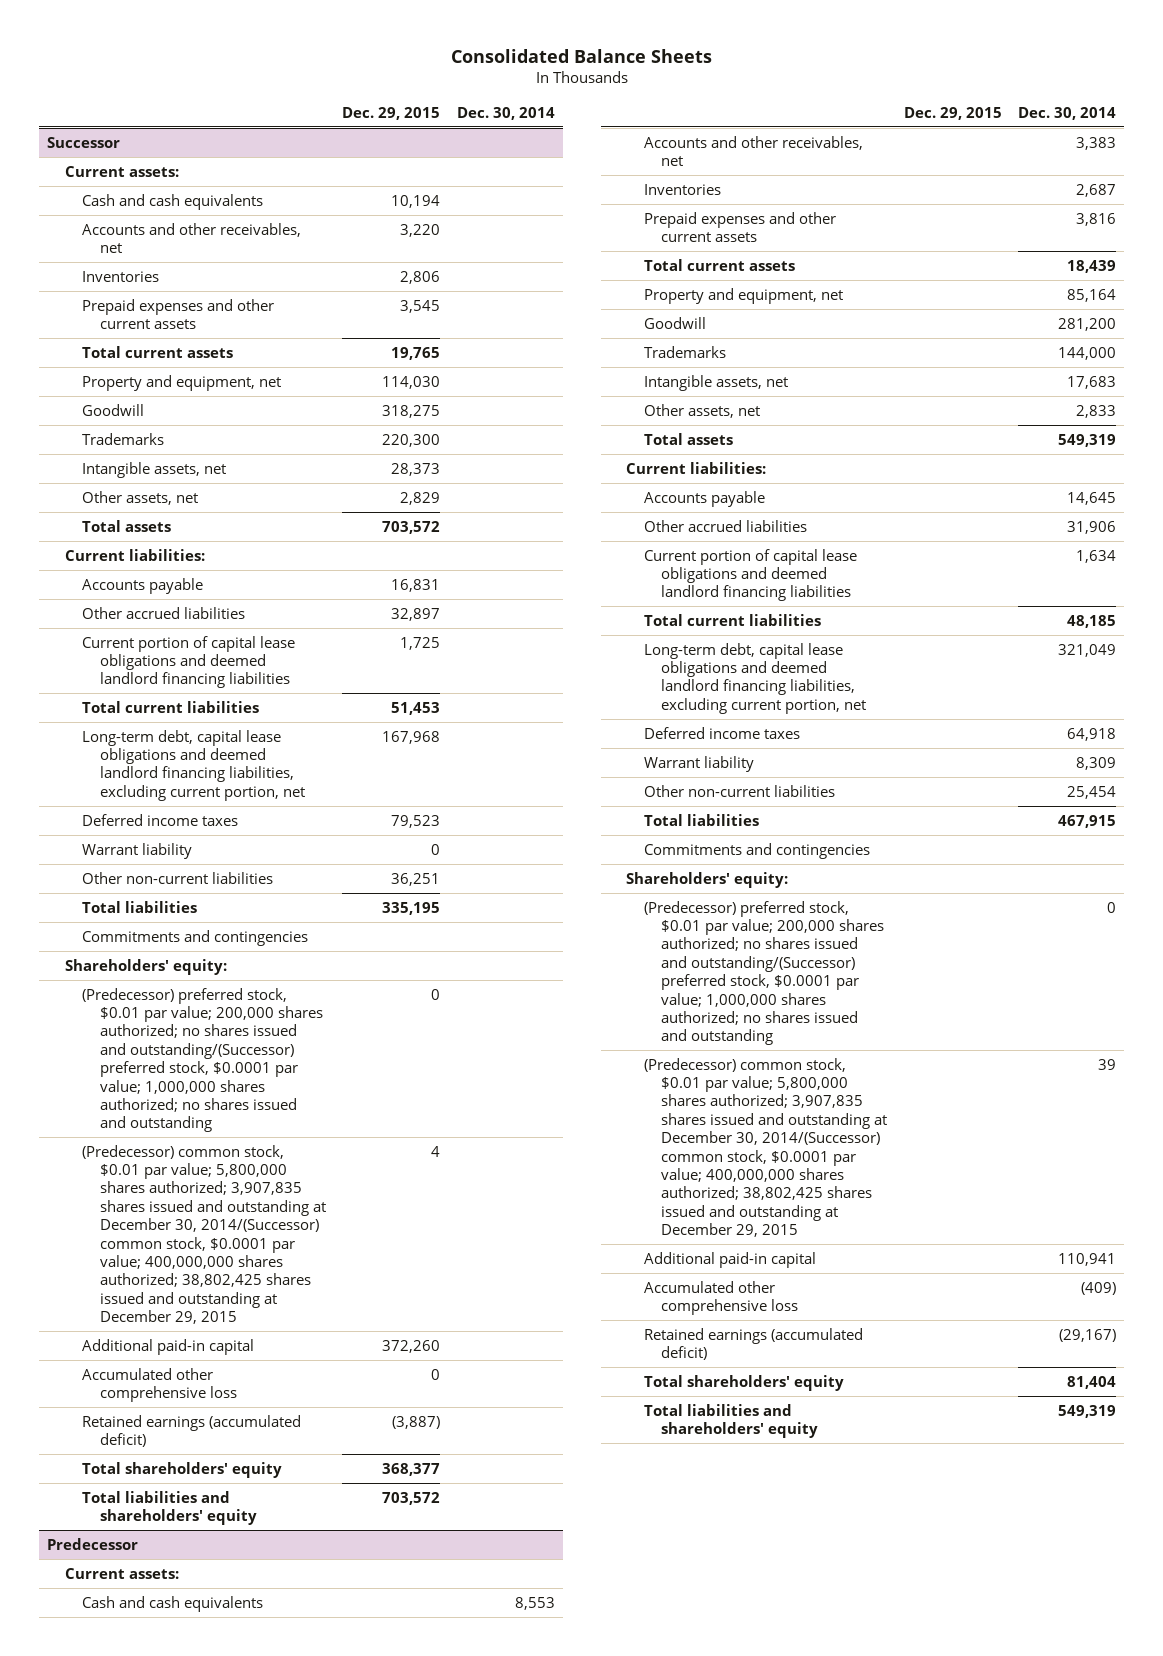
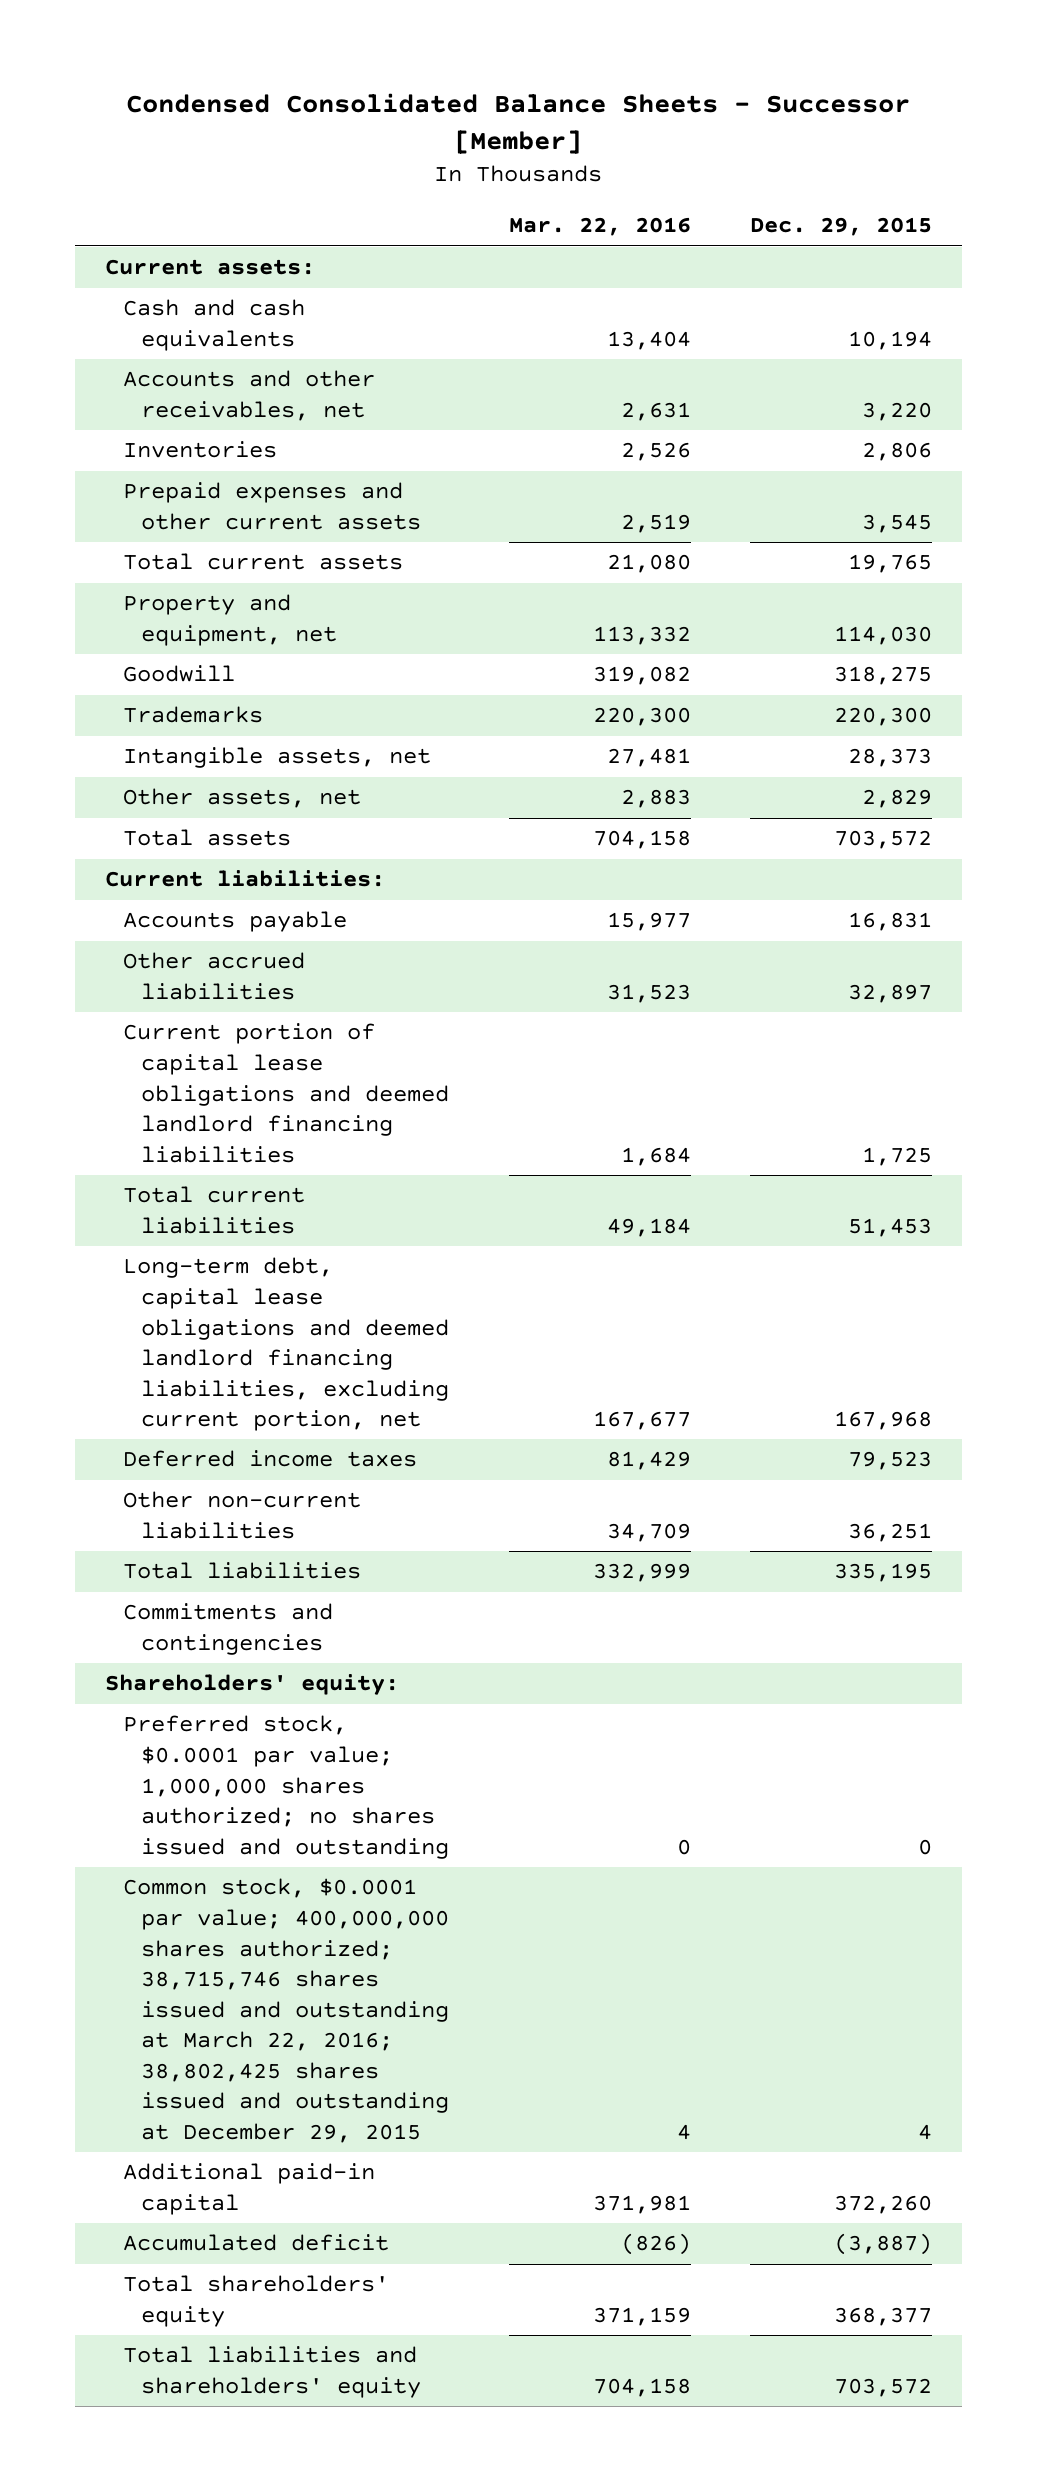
[450,48,712,63] Consolidated Balance Sheets -> [126,92,911,154] Condensed Consolidated Balance Sheets - Successor [Member]
[456,106,555,120] Dec. 30, 2014 -> none
none -> [508,217,691,237] Mar. 22, 2016
[47,136,121,148] Successor -> none
[82,842,193,859] Warrant liability -> none
[82,987,323,1133] (Predecessor) preferred stock, $0.01 par value; 200,000 shares authorized; no shares issued and outstanding/(Successor) preferred stock, $0.0001 par value; 1,000,000 shares authorized; no shares issued and outstanding -> [122,1715,450,1859] Preferred stock, $0.0001 par value; 1,000,000 shares authorized; no shares issued and outstanding
[82,1144,326,1325] (Predecessor) common stock, $0.01 par value; 5,800,000 shares authorized; 3,907,835 shares issued and outstanding at December 30, 2014/(Successor) common stock, $0.0001 par value; 400,000,000 shares authorized; 38,802,425 shares issued and outstanding at December 29, 2015 -> [122,1878,450,2143] Common stock, $0.0001 par value; 400,000,000 shares authorized; 38,715,746 shares issued and outstanding at March 22, 2016; 38,802,425 shares issued and outstanding at December 29, 2015
[82,1367,237,1403] Accumulated other comprehensive loss -> none
[82,1414,302,1448] Retained earnings (accumulated deficit) -> [122,2234,389,2252] Accumulated deficit
[47,1537,139,1550] Predecessor -> none
[64,1567,179,1579] Current assets: -> none
[82,1595,264,1612] Cash and cash equivalents -> none
[643,135,863,167] Accounts and other receivables, net -> none
[643,183,721,195] Inventories -> none
[643,211,836,243] Prepaid expenses and other current assets -> none
[643,258,795,271] Total current assets -> none
[643,287,843,304] Property and equipment, net -> none
[643,316,706,329] Goodwill -> none
[643,345,726,358] Trademarks -> none
[643,374,788,391] Intangible assets, net -> none
[643,403,760,418] Other assets, net -> none
[643,432,733,445] Total assets -> none
[626,461,767,474] Current liabilities: -> none
[643,490,765,507] Accounts payable -> none
[643,519,807,532] Other accrued liabilities -> none
[643,548,857,602] Current portion of capital lease obligations and deemed landlord financing liabilities -> none
[643,613,821,626] Total current liabilities -> none
[643,642,867,714] Long-term debt, capital lease obligations and deemed landlord financing liabilities, excluding current portion, net -> none
[643,726,800,739] Deferred income taxes -> none
[643,755,754,772] Warrant liability -> none
[643,784,835,797] Other non-current liabilities -> none
[643,813,759,826] Total liabilities -> none
[643,842,870,859] Commitments and contingencies -> none
[626,871,789,888] Shareholders' equity: -> none
[643,900,885,1046] (Predecessor) preferred stock, $0.01 par value; 200,000 shares authorized; no shares issued and outstanding/(Successor) preferred stock, $0.0001 par value; 1,000,000 shares authorized; no shares issued and outstanding -> none
[643,1057,888,1238] (Predecessor) common stock, $0.01 par value; 5,800,000 shares authorized; 3,907,835 shares issued and outstanding at December 30, 2014/(Successor) common stock, $0.0001 par value; 400,000,000 shares authorized; 38,802,425 shares issued and outstanding at December 29, 2015 -> none
[643,1251,816,1268] Additional paid-in capital -> none
[643,1280,799,1316] Accumulated other comprehensive loss -> none
[643,1327,863,1361] Retained earnings (accumulated deficit) -> none
[643,1374,844,1391] Total shareholders' equity -> none
[643,1403,819,1439] Total liabilities and shareholders' equity -> none

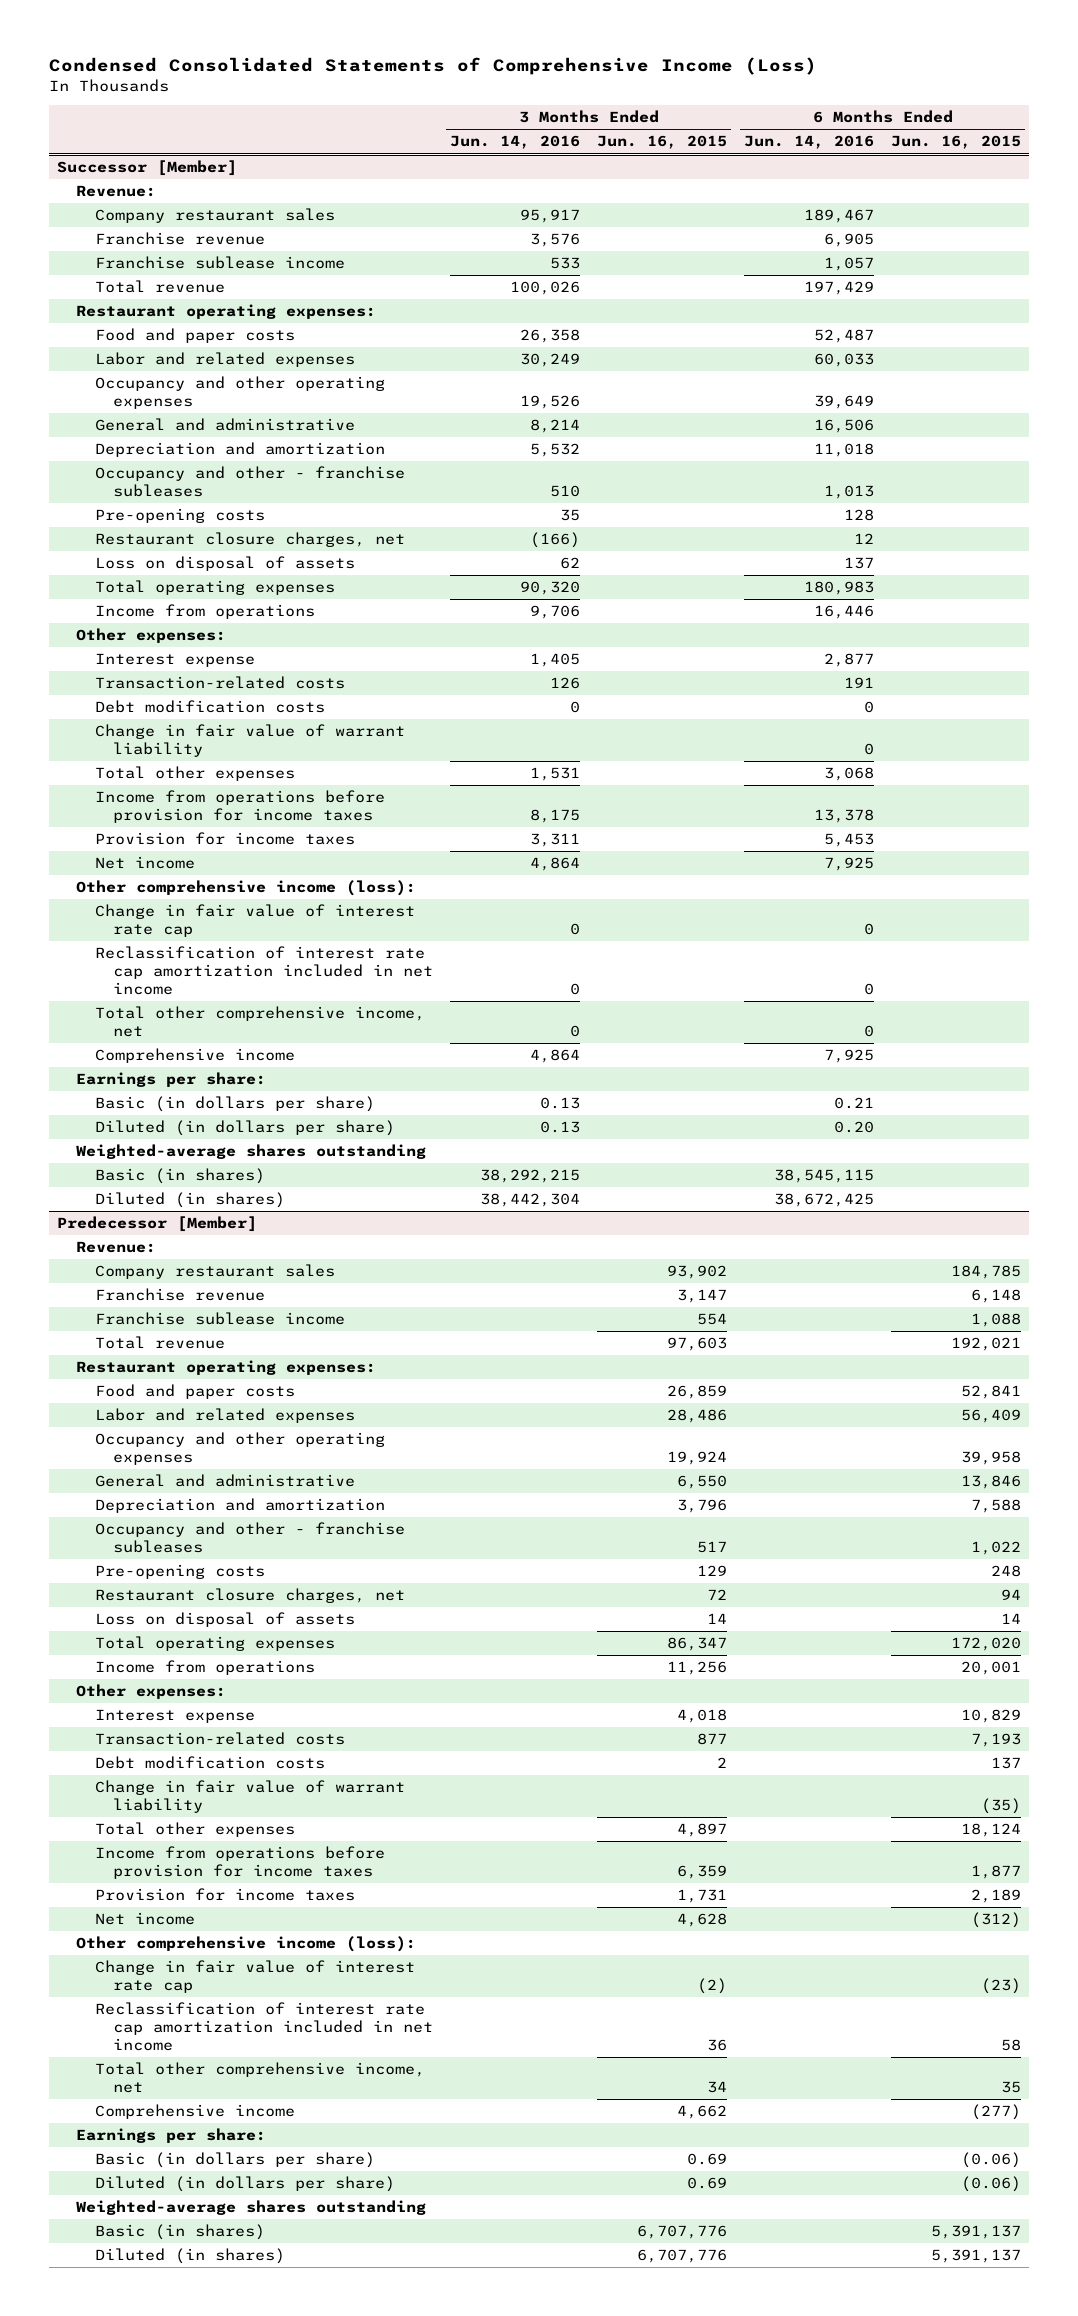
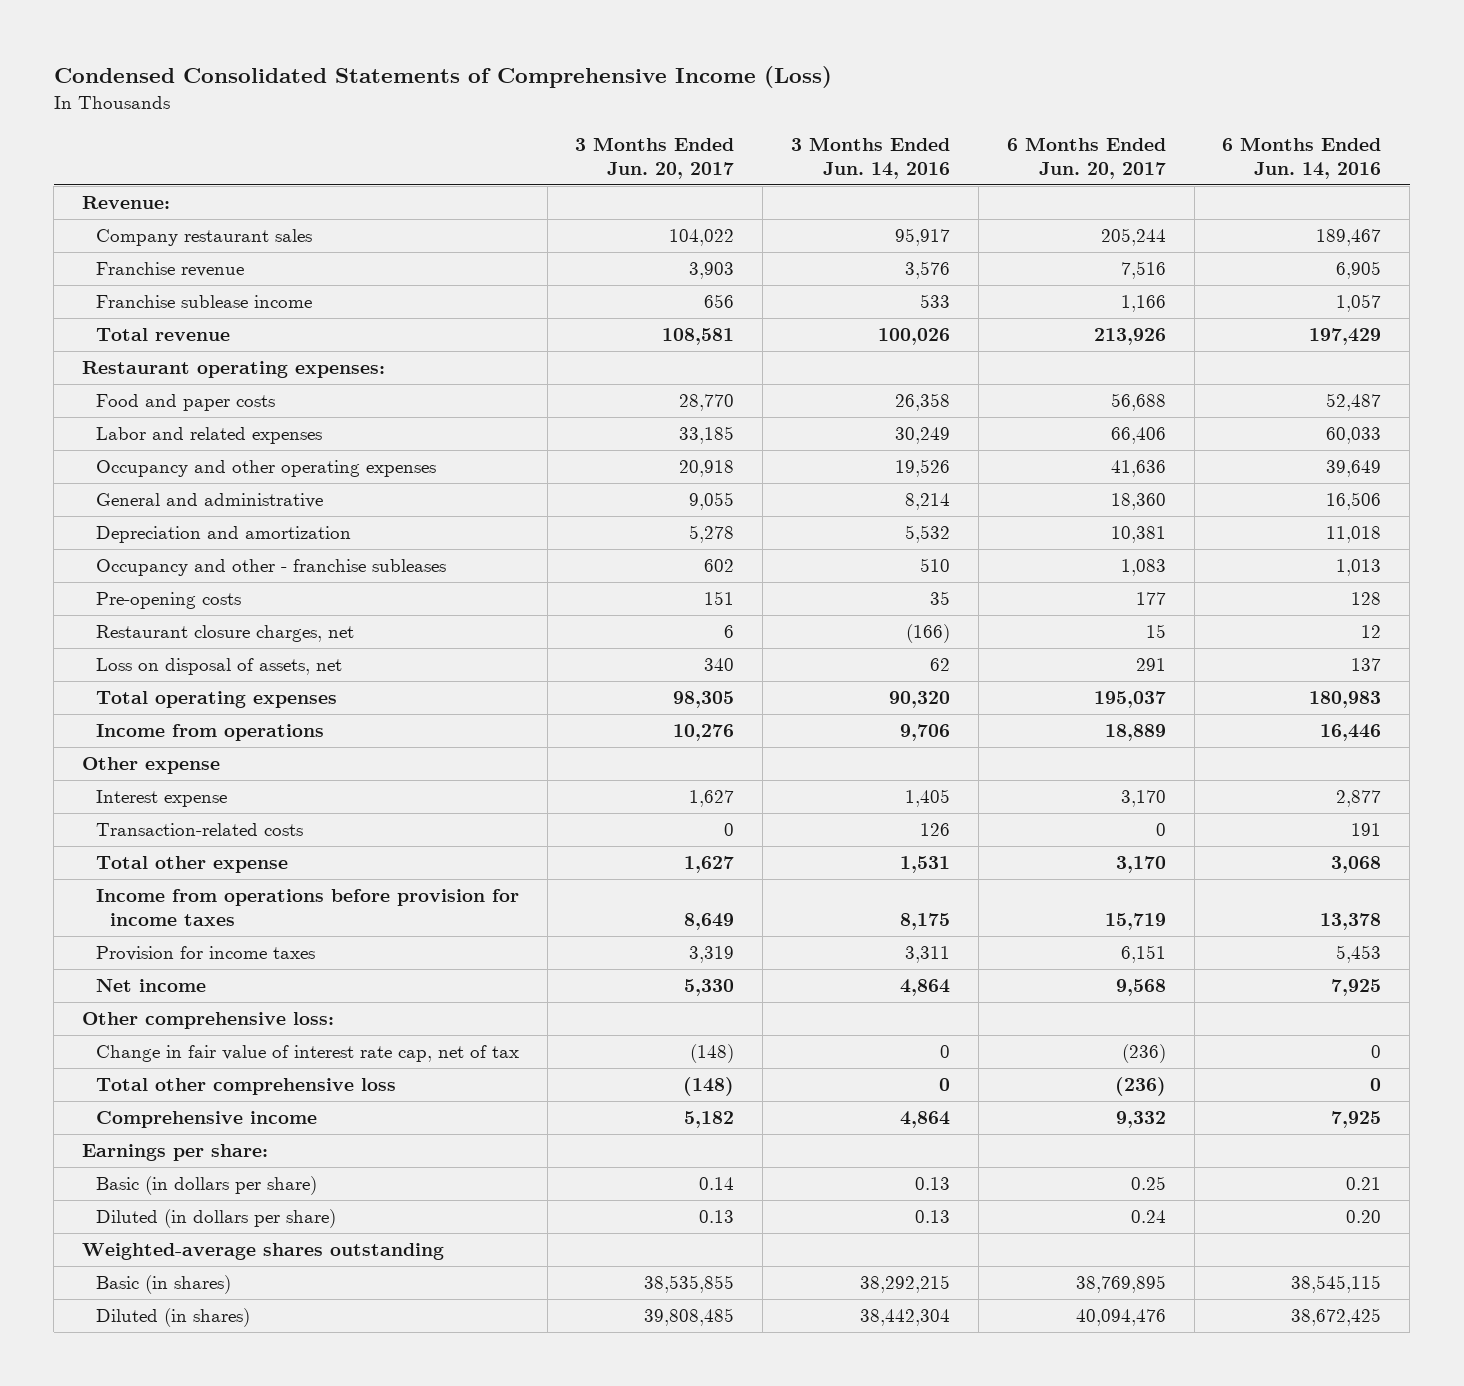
[597,135,728,150] Jun. 16, 2015 -> none
[890,135,1021,150] Jun. 16, 2015 -> none
none -> [575,137,735,180] 3 Months Ended Jun. 20, 2017
none -> [1006,137,1166,180] 6 Months Ended Jun. 20, 2017
[57,160,238,177] Successor [Member] -> none
[94,556,355,572] Loss on disposal of assets -> [95,657,342,675] Loss on disposal of assets, net
[76,628,227,644] Other expenses: -> [82,756,221,774] Other expense
[94,700,325,714] Debt modification costs -> none
[94,724,405,757] Change in fair value of warrant liability -> none
[94,766,295,782] Total other expenses -> [95,855,288,873] Total other expense
[94,946,434,995] Reclassification of interest rate cap amortization included in net income -> none
[76,880,417,897] Other comprehensive income (loss): -> [82,1011,335,1029] Other comprehensive loss:
[94,904,415,937] Change in fair value of interest rate cap -> [95,1044,519,1062] Change in fair value of interest rate cap, net of tax
[94,1006,425,1037] Total other comprehensive income, net -> [95,1077,396,1095] Total other comprehensive loss
[57,1216,258,1233] Predecessor [Member] -> none
[76,1241,157,1254] Revenue: -> none
[94,1264,335,1280] Company restaurant sales -> none
[94,1288,265,1302] Franchise revenue -> none
[94,1312,345,1326] Franchise sublease income -> none
[94,1336,225,1350] Total revenue -> none
[76,1360,377,1376] Restaurant operating expenses: -> none
[94,1384,295,1400] Food and paper costs -> none
[94,1408,355,1424] Labor and related expenses -> none
[94,1432,385,1465] Occupancy and other operating expenses -> none
[94,1474,355,1488] General and administrative -> none
[94,1498,385,1514] Depreciation and amortization -> none
[94,1522,405,1553] Occupancy and other - franchise subleases -> none
[94,1564,265,1580] Pre-opening costs -> none
[94,1588,405,1604] Restaurant closure charges, net -> none
[94,1612,355,1628] Loss on disposal of assets -> none
[94,1636,335,1652] Total operating expenses -> none
[94,1660,315,1676] Income from operations -> none
[76,1684,227,1700] Other expenses: -> none
[94,1709,255,1724] Interest expense -> none
[94,1732,345,1746] Transaction-related costs -> none
[94,1756,325,1770] Debt modification costs -> none
[94,1780,405,1813] Change in fair value of warrant liability -> none
[94,1822,295,1838] Total other expenses -> none
[94,1846,385,1879] Income from operations before provision for income taxes -> none
[94,1888,355,1902] Provision for income taxes -> none
[94,1912,195,1926] Net income -> none
[76,1936,417,1953] Other comprehensive income (loss): -> none
[94,1960,415,1993] Change in fair value of interest rate cap -> none
[94,2002,434,2051] Reclassification of interest rate cap amortization included in net income -> none
[94,2062,425,2093] Total other comprehensive income, net -> none
[94,2104,295,2120] Comprehensive income -> none
[76,2128,267,2144] Earnings per share: -> none
[94,2152,375,2169] Basic (in dollars per share) -> none
[94,2176,395,2193] Diluted (in dollars per share) -> none
[76,2200,427,2216] Weighted-average shares outstanding -> none
[94,2224,265,2241] Basic (in shares) -> none
[94,2248,285,2265] Diluted (in shares) -> none

